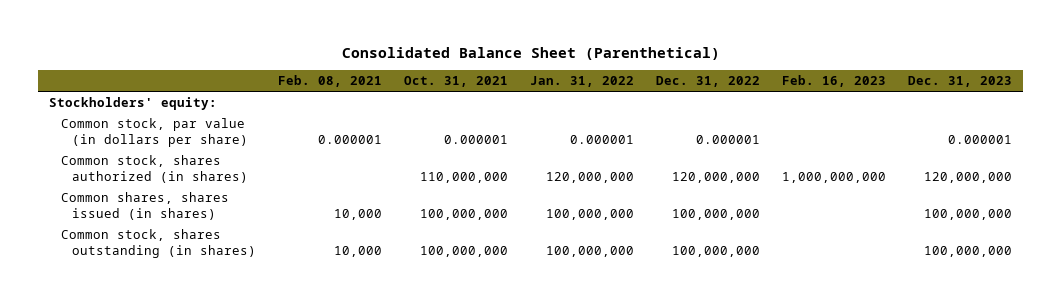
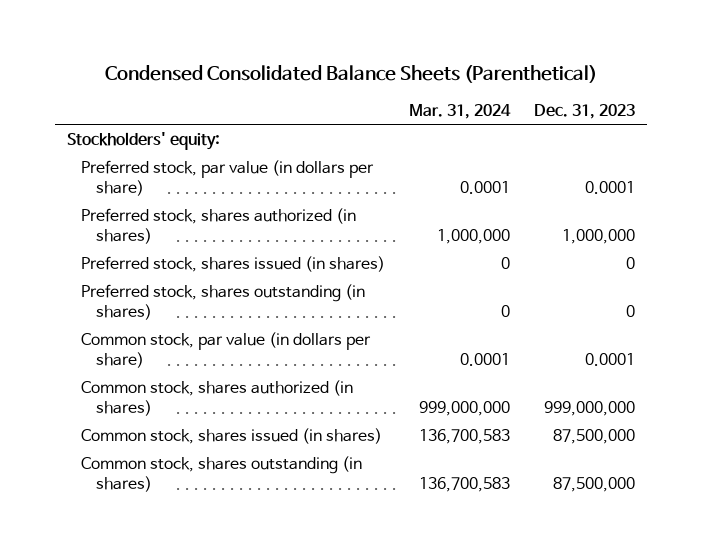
[341,46,720,60] Consolidated Balance Sheet (Parenthetical) -> [105,65,598,84] Condensed Consolidated Balance Sheets (Parenthetical)
[277,75,382,88] Feb. 08, 2021 -> none
[403,76,508,88] Oct. 31, 2021 -> none
[529,76,634,88] Jan. 31, 2022 -> none
[655,76,760,88] Dec. 31, 2022 -> none
[781,75,886,88] Feb. 16, 2023 -> none
none -> [409,104,512,120] Mar. 31, 2024
none -> [81,159,375,196] Preferred stock, par value (in dollars per share)
none -> [81,207,357,244] Preferred stock, shares authorized (in shares)
none -> [81,255,386,272] Preferred stock, shares issued (in shares)
none -> [81,283,366,320] Preferred stock, shares outstanding (in shares)
[948,134,1013,144] 0.000001 -> [585,352,636,366] 0.0001
[924,171,1013,183] 120,000,000 -> [544,400,636,416] 999,000,000
[60,191,229,220] Common shares, shares issued (in shares) -> [81,427,383,444] Common stock, shares issued (in shares)
[924,208,1013,220] 100,000,000 -> [553,428,636,444] 87,500,000
[924,245,1013,257] 100,000,000 -> [553,476,636,492] 87,500,000

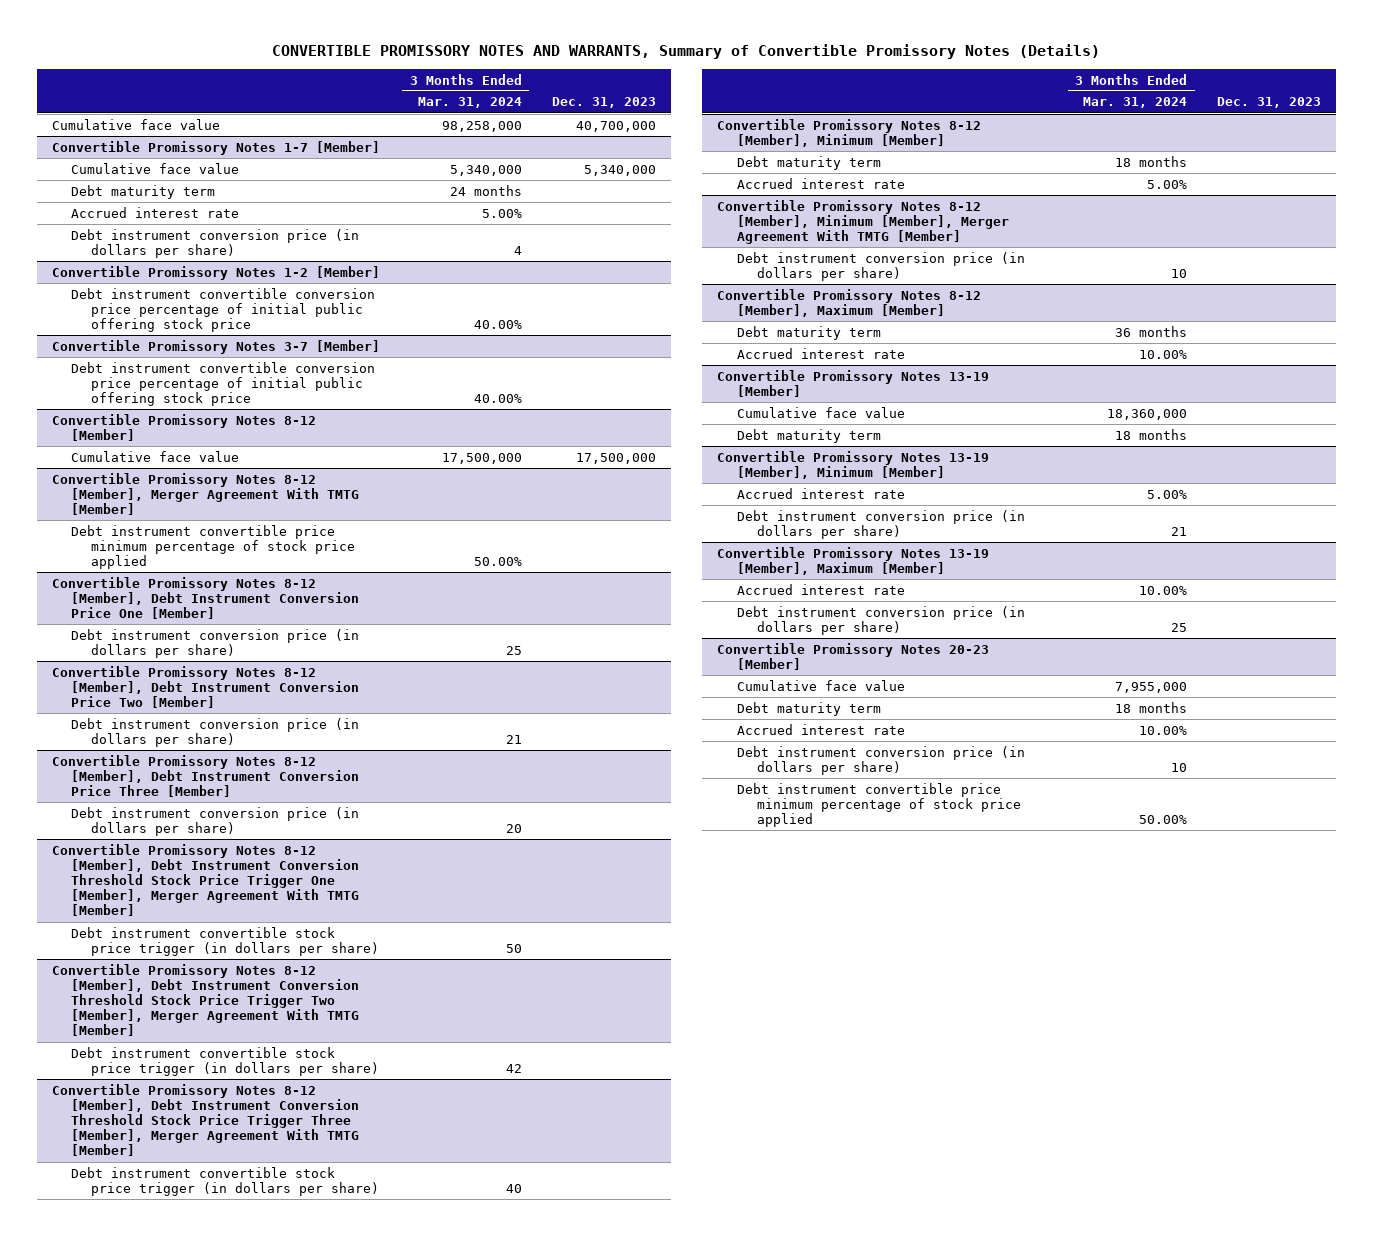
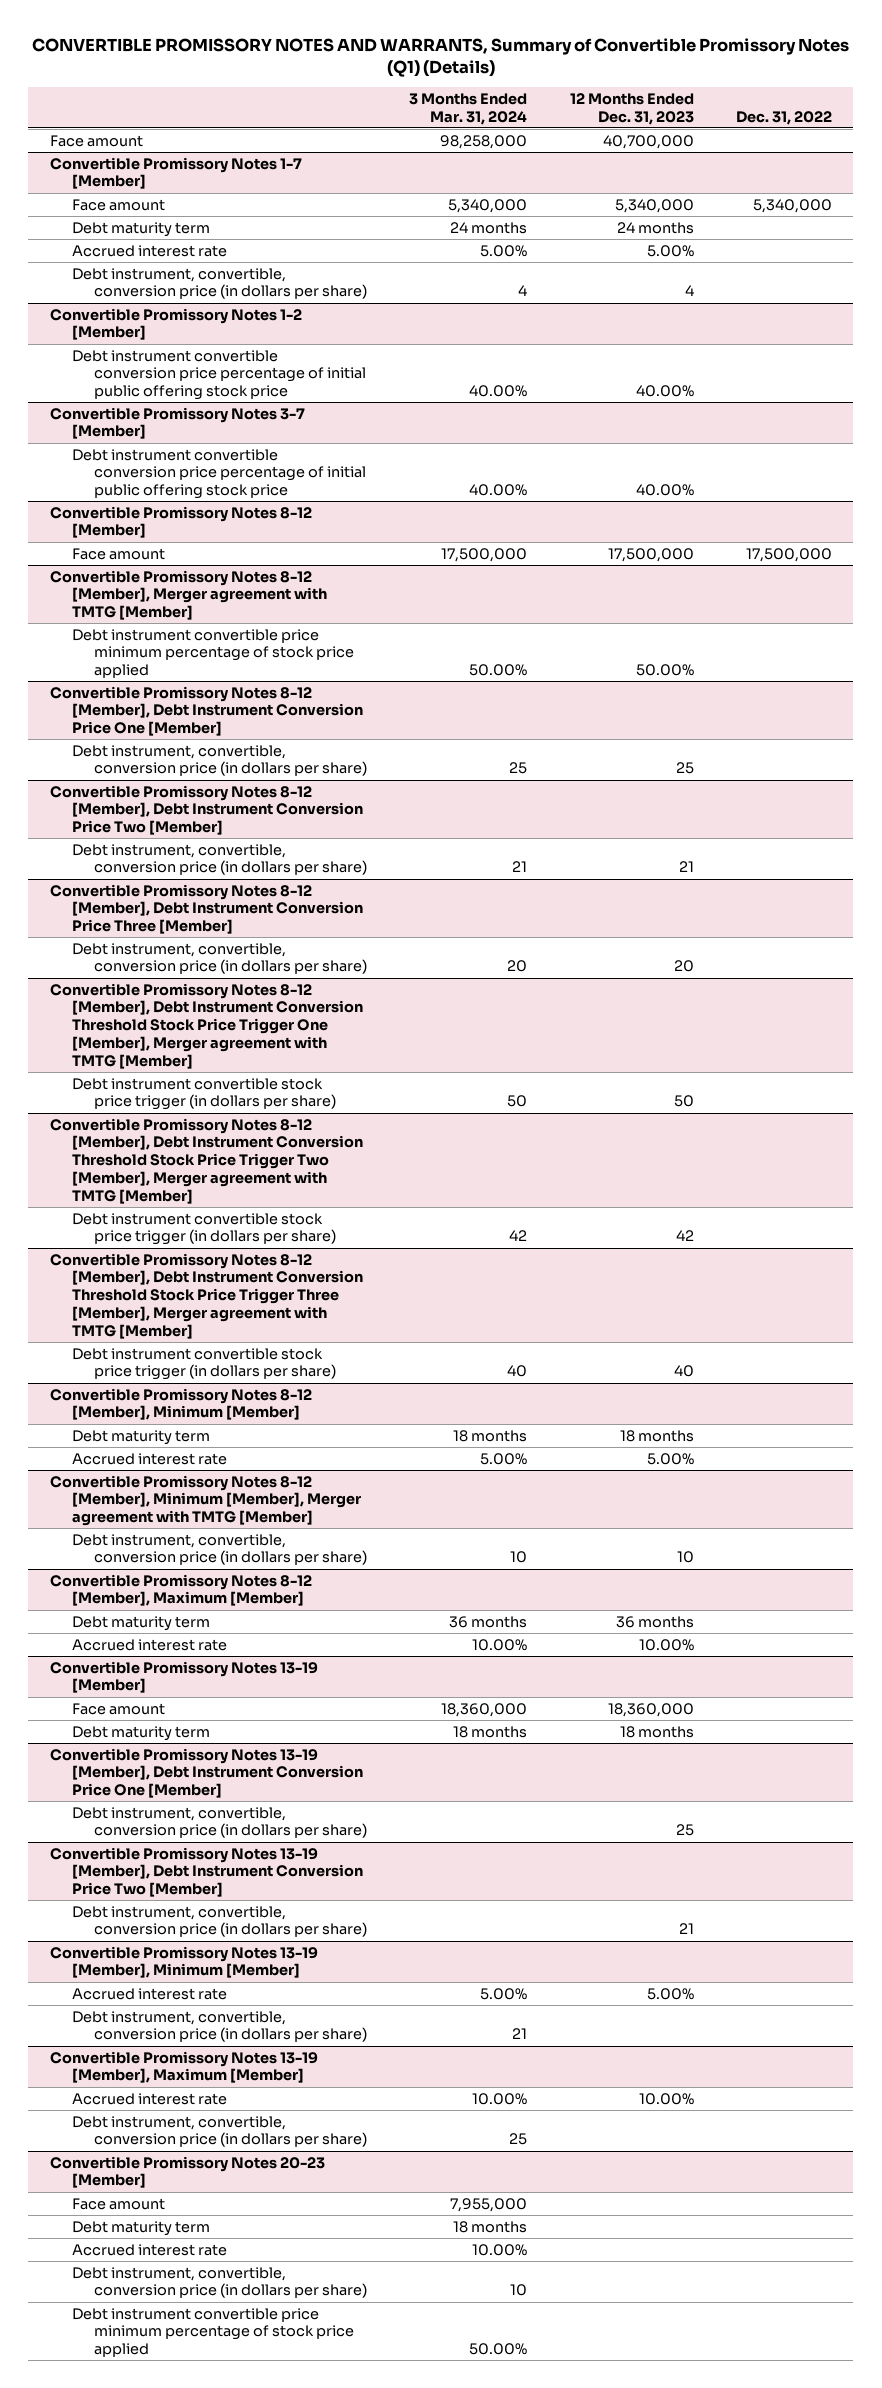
[272,44,1101,60] CONVERTIBLE PROMISSORY NOTES AND WARRANTS, Summary of Convertible Promissory Notes (Details) -> [31,37,849,77] CONVERTIBLE PROMISSORY NOTES AND WARRANTS, Summary of Convertible Promissory Notes (Q1) (Details)
[551,97,656,109] Dec. 31, 2023 -> none
none -> [569,92,694,125] 12 Months Ended Dec. 31, 2023
none -> [736,110,833,125] Dec. 31, 2022
[51,118,220,130] Cumulative face value -> [49,134,143,147] Face amount
[71,162,240,174] Cumulative face value -> [71,198,165,211] Face amount
[71,228,360,258] Debt instrument conversion price (in dollars per share) -> [71,267,367,300] Debt instrument, convertible, conversion price (in dollars per share)
[71,450,240,462] Cumulative face value -> [71,547,165,560] Face amount
[51,472,360,515] Convertible Promissory Notes 8-12 [Member], Merger Agreement With TMTG [Member] -> [49,569,327,621] Convertible Promissory Notes 8-12 [Member], Merger agreement with TMTG [Member]
[71,628,360,658] Debt instrument conversion price (in dollars per share) -> [71,744,367,777] Debt instrument, convertible, conversion price (in dollars per share)
[71,717,360,747] Debt instrument conversion price (in dollars per share) -> [71,843,367,876] Debt instrument, convertible, conversion price (in dollars per share)
[71,806,360,836] Debt instrument conversion price (in dollars per share) -> [71,942,367,975] Debt instrument, convertible, conversion price (in dollars per share)
[51,843,360,917] Convertible Promissory Notes 8-12 [Member], Debt Instrument Conversion Threshold Stock Price Trigger One [Member], Merger Agreement With TMTG [Member] -> [49,982,363,1070] Convertible Promissory Notes 8-12 [Member], Debt Instrument Conversion Threshold Stock Price Trigger One [Member], Merger agreement with TMTG [Member]
[51,963,360,1037] Convertible Promissory Notes 8-12 [Member], Debt Instrument Conversion Threshold Stock Price Trigger Two [Member], Merger Agreement With TMTG [Member] -> [49,1117,363,1205] Convertible Promissory Notes 8-12 [Member], Debt Instrument Conversion Threshold Stock Price Trigger Two [Member], Merger agreement with TMTG [Member]
[51,1083,360,1157] Convertible Promissory Notes 8-12 [Member], Debt Instrument Conversion Threshold Stock Price Trigger Three [Member], Merger Agreement With TMTG [Member] -> [49,1252,363,1340] Convertible Promissory Notes 8-12 [Member], Debt Instrument Conversion Threshold Stock Price Trigger Three [Member], Merger agreement with TMTG [Member]
[717,199,1009,244] Convertible Promissory Notes 8-12 [Member], Minimum [Member], Merger Agreement With TMTG [Member] -> [49,1474,361,1527] Convertible Promissory Notes 8-12 [Member], Minimum [Member], Merger agreement with TMTG [Member]
[736,251,1025,281] Debt instrument conversion price (in dollars per share) -> [71,1533,367,1566] Debt instrument, convertible, conversion price (in dollars per share)
[736,406,905,418] Cumulative face value -> [71,1702,165,1715] Face amount
none -> [49,1747,363,1799] Convertible Promissory Notes 13-19 [Member], Debt Instrument Conversion Price One [Member]
none -> [71,1806,367,1839] Debt instrument, convertible, conversion price (in dollars per share)
none -> [49,1846,363,1898] Convertible Promissory Notes 13-19 [Member], Debt Instrument Conversion Price Two [Member]
none -> [71,1905,367,1938] Debt instrument, convertible, conversion price (in dollars per share)
[736,509,1025,539] Debt instrument conversion price (in dollars per share) -> [71,2010,367,2043] Debt instrument, convertible, conversion price (in dollars per share)
[736,605,1025,635] Debt instrument conversion price (in dollars per share) -> [71,2115,367,2148] Debt instrument, convertible, conversion price (in dollars per share)
[736,679,905,691] Cumulative face value -> [71,2197,165,2210] Face amount
[736,745,1025,775] Debt instrument conversion price (in dollars per share) -> [71,2266,367,2299] Debt instrument, convertible, conversion price (in dollars per share)

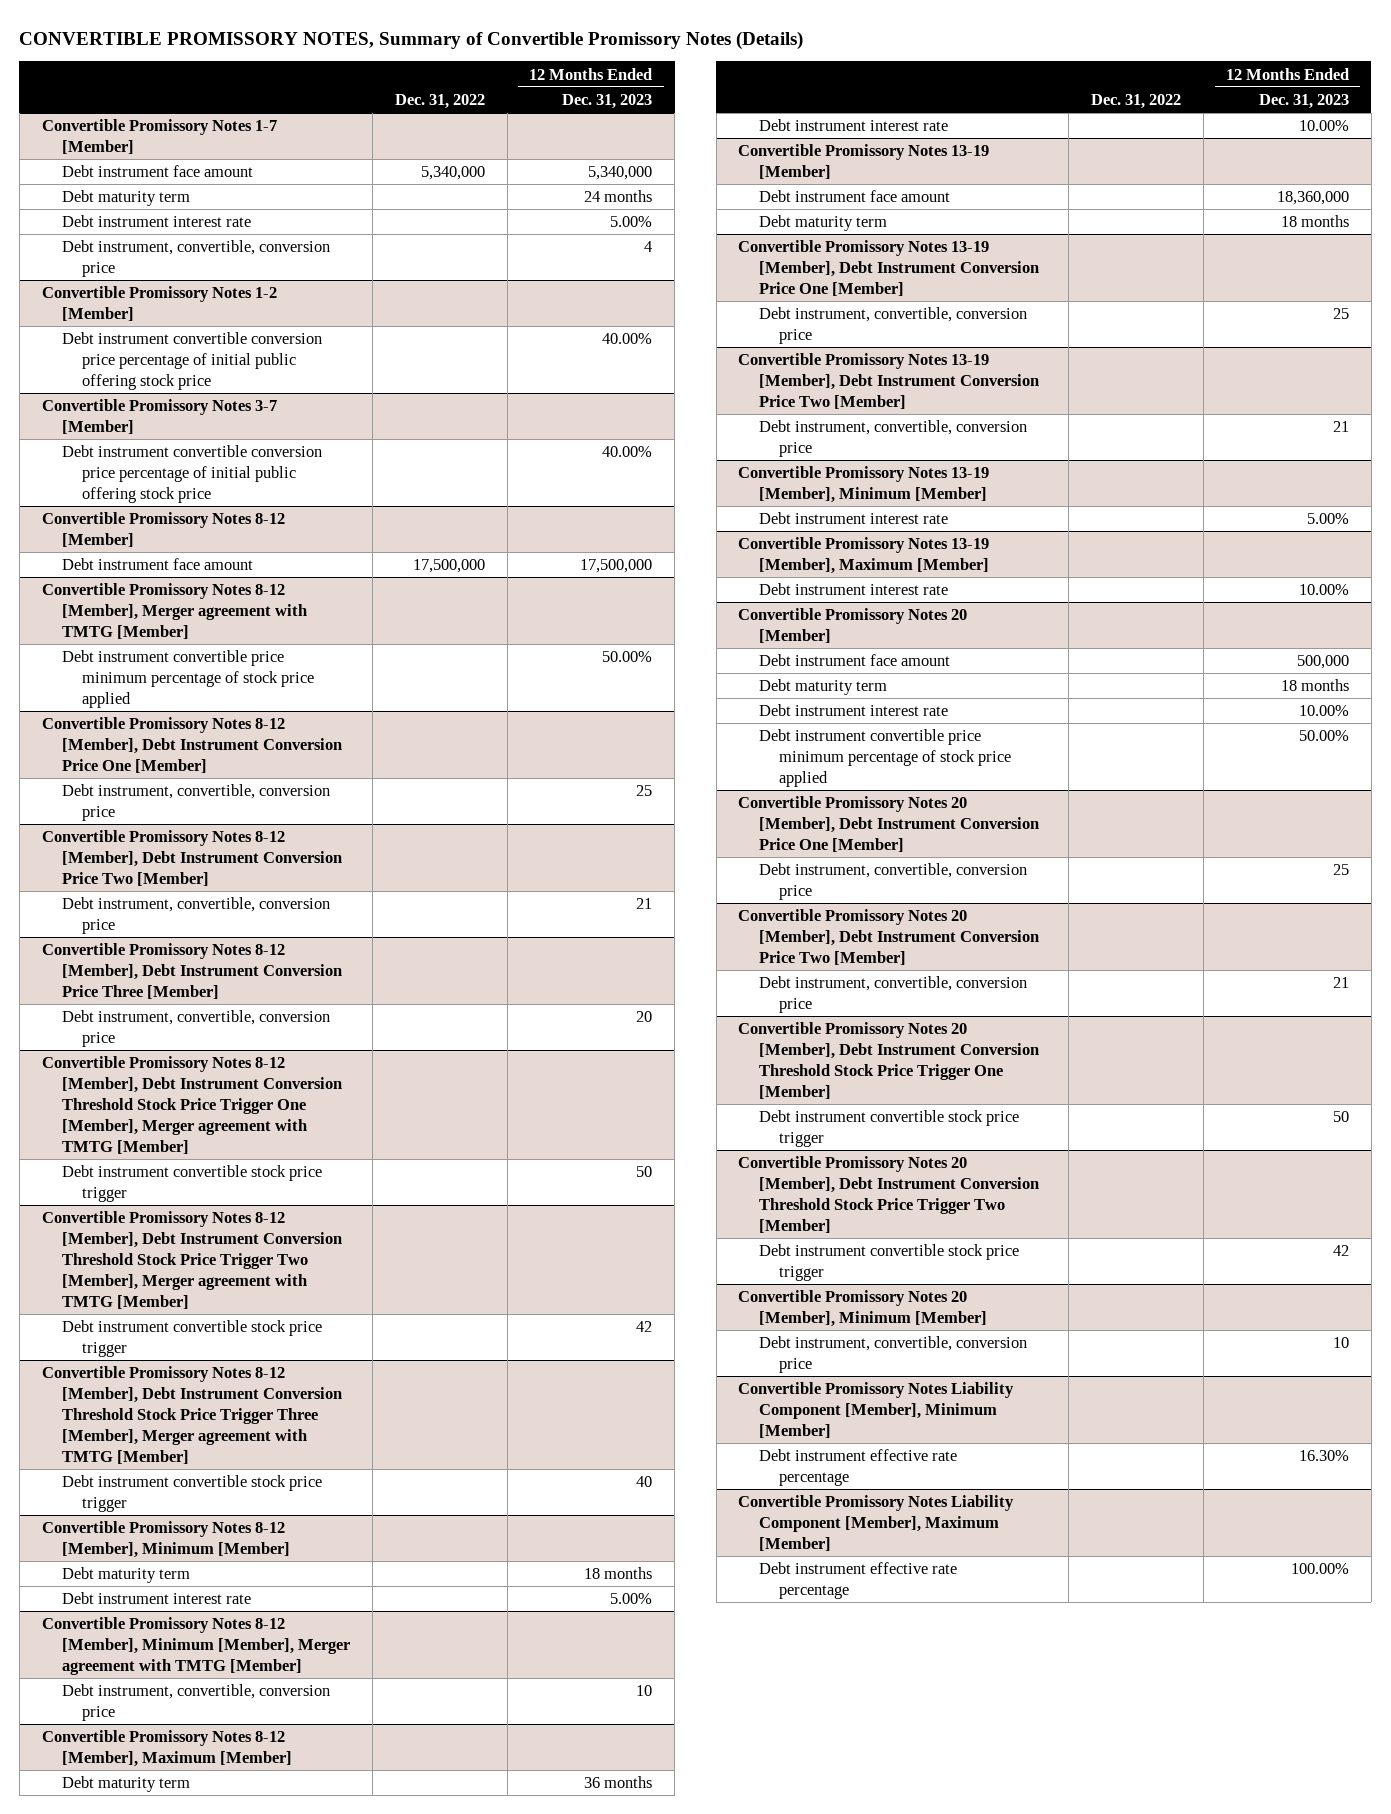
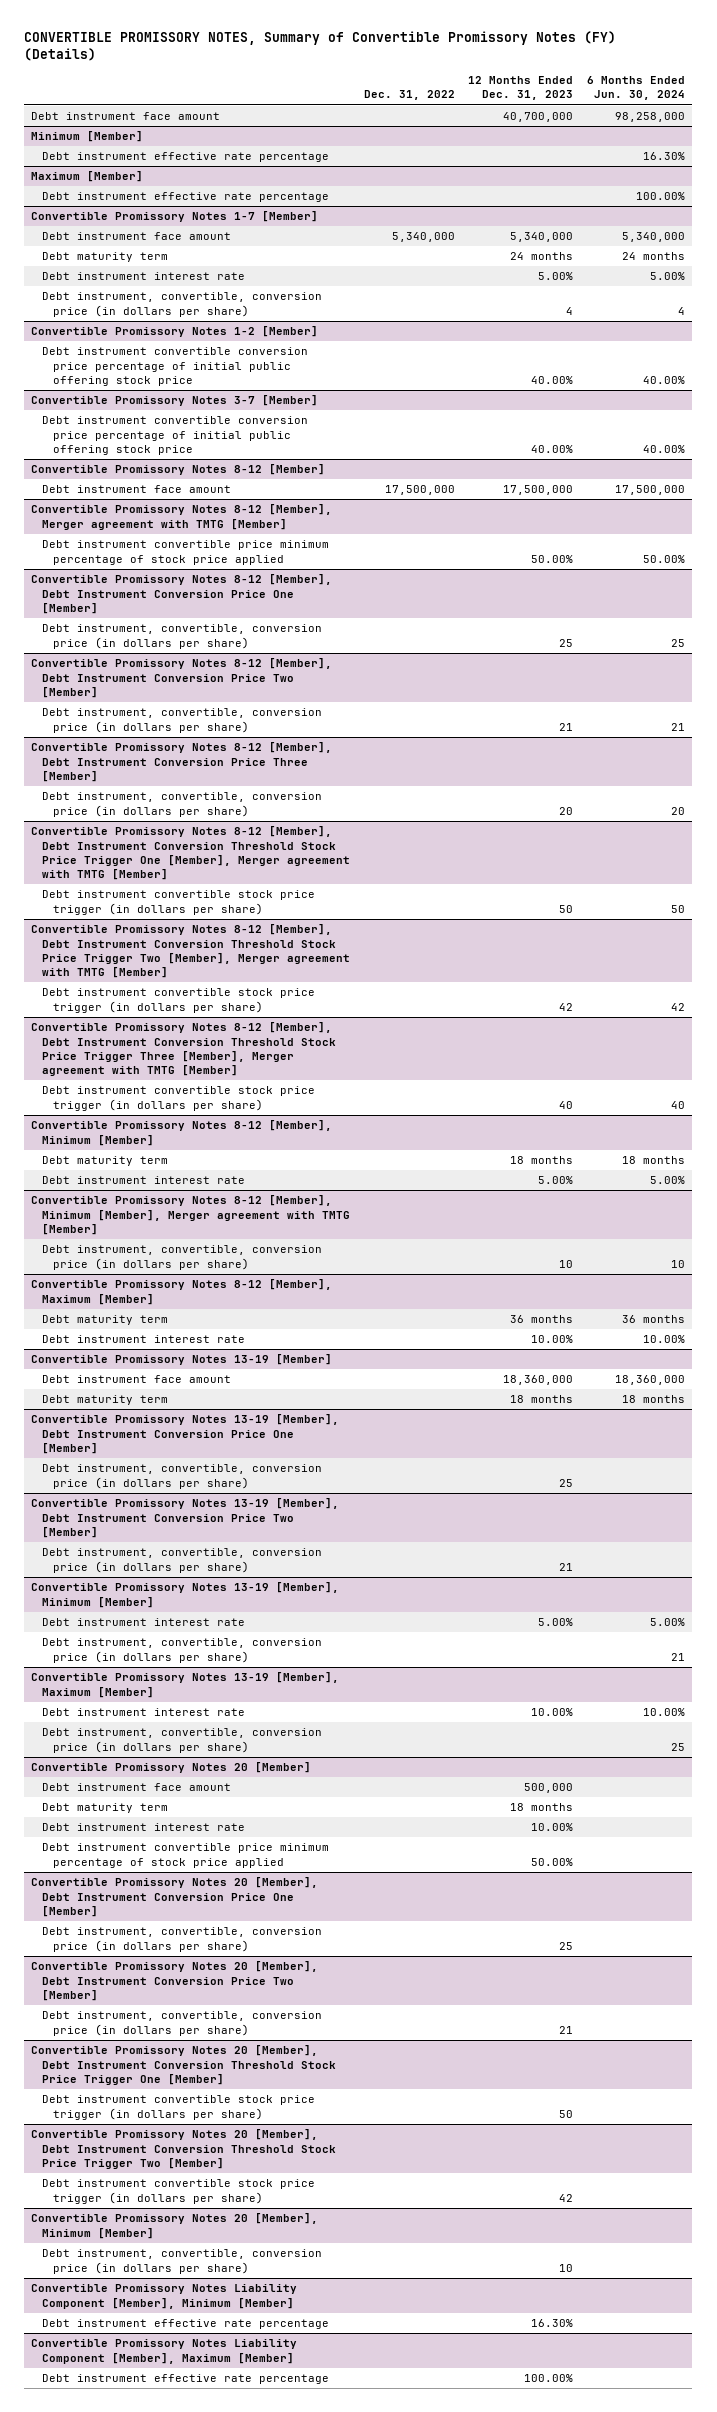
[19,30,804,50] CONVERTIBLE PROMISSORY NOTES, Summary of Convertible Promissory Notes (Details) -> [24,30,617,61] CONVERTIBLE PROMISSORY NOTES, Summary of Convertible Promissory Notes (FY) (Details)
none -> [587,76,686,101] 6 Months Ended Jun. 30, 2024
none -> [31,112,221,121] Debt instrument face amount
none -> [31,131,144,143] Minimum [Member]
none -> [41,152,329,163] Debt instrument effective rate percentage
none -> [31,171,144,183] Maximum [Member]
none -> [41,192,329,203] Debt instrument effective rate percentage
[61,240,330,278] Debt instrument, convertible, conversion price -> [41,292,322,317] Debt instrument, convertible, conversion price (in dollars per share)
[61,784,330,822] Debt instrument, convertible, conversion price -> [41,624,322,649] Debt instrument, convertible, conversion price (in dollars per share)
[61,897,330,935] Debt instrument, convertible, conversion price -> [41,708,322,733] Debt instrument, convertible, conversion price (in dollars per share)
[61,1010,330,1048] Debt instrument, convertible, conversion price -> [41,792,322,817] Debt instrument, convertible, conversion price (in dollars per share)
[61,1165,322,1203] Debt instrument convertible stock price trigger -> [41,890,315,915] Debt instrument convertible stock price trigger (in dollars per share)
[61,1320,322,1358] Debt instrument convertible stock price trigger -> [41,988,315,1013] Debt instrument convertible stock price trigger (in dollars per share)
[61,1475,322,1513] Debt instrument convertible stock price trigger -> [41,1086,315,1111] Debt instrument convertible stock price trigger (in dollars per share)
[61,1684,330,1722] Debt instrument, convertible, conversion price -> [41,1245,322,1270] Debt instrument, convertible, conversion price (in dollars per share)
[758,307,1027,345] Debt instrument, convertible, conversion price -> [41,1464,322,1489] Debt instrument, convertible, conversion price (in dollars per share)
[758,420,1027,458] Debt instrument, convertible, conversion price -> [41,1548,322,1573] Debt instrument, convertible, conversion price (in dollars per share)
none -> [41,1638,322,1663] Debt instrument, convertible, conversion price (in dollars per share)
none -> [41,1728,322,1753] Debt instrument, convertible, conversion price (in dollars per share)
[758,863,1027,901] Debt instrument, convertible, conversion price -> [41,1927,322,1952] Debt instrument, convertible, conversion price (in dollars per share)
[758,976,1027,1014] Debt instrument, convertible, conversion price -> [41,2011,322,2036] Debt instrument, convertible, conversion price (in dollars per share)
[758,1110,1019,1148] Debt instrument convertible stock price trigger -> [41,2095,315,2120] Debt instrument convertible stock price trigger (in dollars per share)
[758,1244,1019,1282] Debt instrument convertible stock price trigger -> [41,2179,315,2204] Debt instrument convertible stock price trigger (in dollars per share)
[758,1336,1027,1374] Debt instrument, convertible, conversion price -> [41,2249,322,2274] Debt instrument, convertible, conversion price (in dollars per share)

